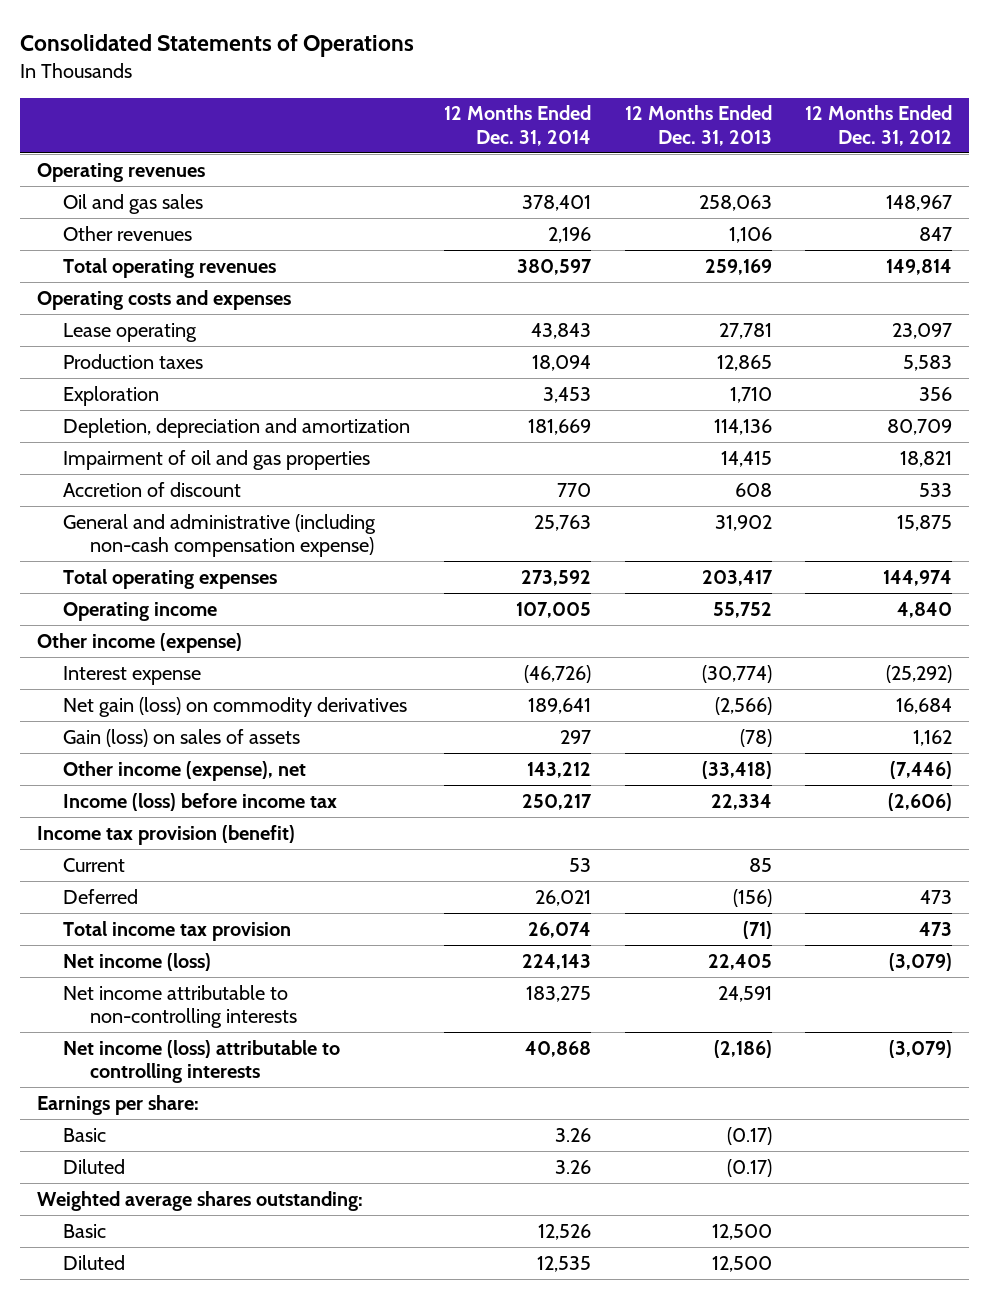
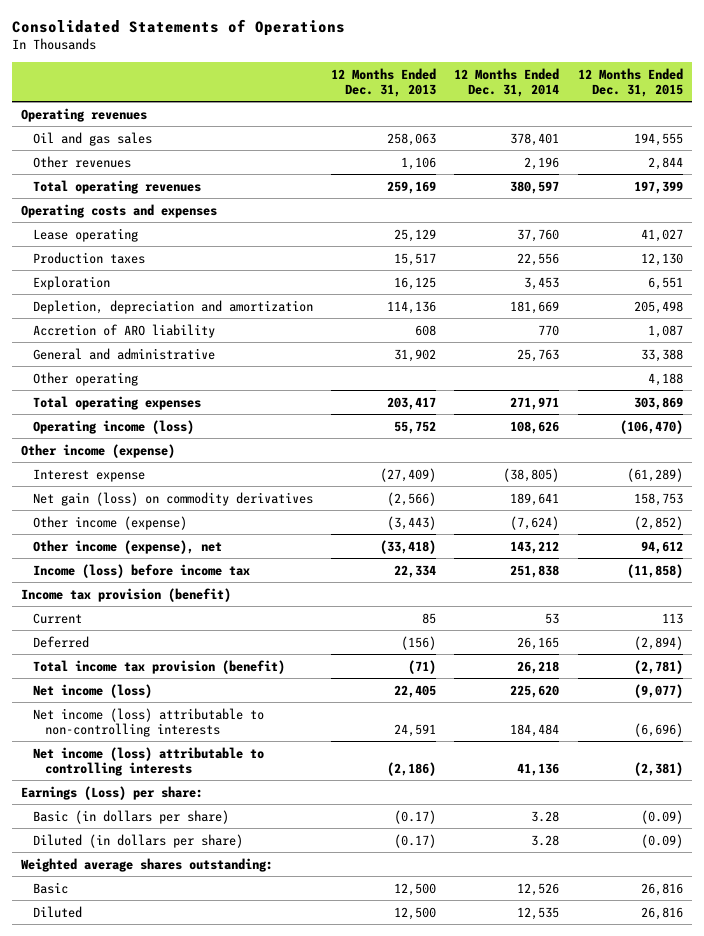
[805,105,953,147] 12 Months Ended Dec. 31, 2012 -> none
none -> [577,67,683,97] 12 Months Ended Dec. 31, 2015
[530,322,591,339] 43,843 -> [517,228,560,242] 37,760
[718,322,772,339] 27,781 -> [394,228,437,242] 25,129
[531,354,591,371] 18,094 -> [517,252,560,266] 22,556
[716,354,772,371] 12,865 -> [394,252,437,266] 15,517
[729,386,772,403] 1,710 -> [394,276,437,290] 16,125
[63,449,371,470] Impairment of oil and gas properties -> none
[63,481,242,497] Accretion of discount -> [33,323,216,338] Accretion of ARO liability
[63,513,377,558] General and administrative (including non-cash compensation expense) -> [33,347,216,360] General and administrative
none -> [33,371,139,386] Other operating
[520,569,591,586] 273,592 -> [510,396,560,410] 271,971
[63,601,218,621] Operating income -> [33,419,195,434] Operating income (loss)
[515,601,591,618] 107,005 -> [510,420,560,434] 108,626
[523,664,591,683] (46,726) -> [503,467,560,482] (38,805)
[701,664,772,683] (30,774) -> [380,467,437,482] (27,409)
[63,728,301,747] Gain (loss) on sales of assets -> none
none -> [33,515,188,530] Other income (expense)
[521,793,592,810] 250,217 -> [510,564,560,578] 251,838
[534,889,591,906] 26,021 -> [517,636,560,650] 26,165
[63,920,292,941] Total income tax provision -> [33,659,286,674] Total income tax provision (benefit)
[527,921,591,938] 26,074 -> [517,660,560,674] 26,218
[521,953,591,970] 224,143 -> [510,684,560,698] 225,620
[63,984,297,1029] Net income attributable to non-controlling interests -> [33,707,265,737] Net income (loss) attributable to non-controlling interests
[525,985,591,1002] 183,275 -> [510,723,560,737] 184,484
[524,1040,591,1057] 40,868 -> [517,762,560,776] 41,136
[36,1094,199,1115] Earnings per share: -> [21,785,204,800] Earnings (Loss) per share:
[63,1127,107,1142] Basic -> [33,809,230,824] Basic (in dollars per share)
[554,1127,591,1142] 3.26 -> [531,810,560,822] 3.28
[63,1158,126,1174] Diluted -> [33,833,244,848] Diluted (in dollars per share)
[554,1159,591,1174] 3.26 -> [531,834,560,846] 3.28

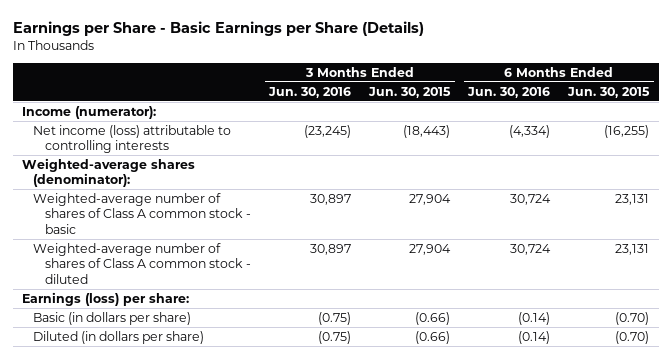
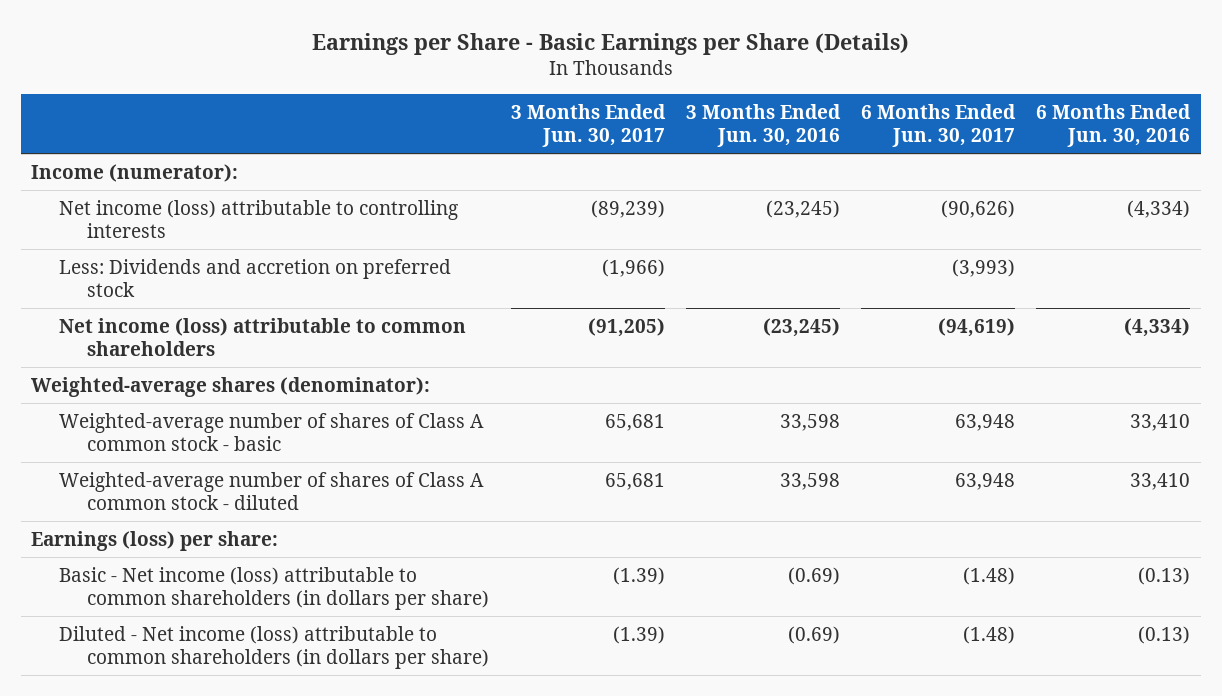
[368,86,452,98] Jun. 30, 2015 -> none
[567,86,651,98] Jun. 30, 2015 -> none
none -> [510,103,666,148] 3 Months Ended Jun. 30, 2017
none -> [860,103,1016,148] 6 Months Ended Jun. 30, 2017
none -> [59,258,452,298] Less: Dividends and accretion on preferred stock
none -> [59,317,467,357] Net income (loss) attributable to common shareholders
[310,193,352,205] 30,897 -> [779,413,840,431] 33,598
[510,193,552,205] 30,724 -> [1130,413,1191,431] 33,410
[310,243,352,255] 30,897 -> [779,472,840,490] 33,598
[510,243,552,255] 30,724 -> [1130,472,1191,490] 33,410
[33,311,192,325] Basic (in dollars per share) -> [59,566,490,611] Basic - Net income (loss) attributable to common shareholders (in dollars per share)
[318,311,352,325] (0.75) -> [787,566,840,585] (0.69)
[518,311,551,325] (0.14) -> [1138,566,1191,585] (0.13)
[33,330,205,344] Diluted (in dollars per share) -> [59,625,490,670] Diluted - Net income (loss) attributable to common shareholders (in dollars per share)
[318,330,352,344] (0.75) -> [787,625,840,644] (0.69)
[518,330,551,344] (0.14) -> [1138,625,1191,644] (0.13)

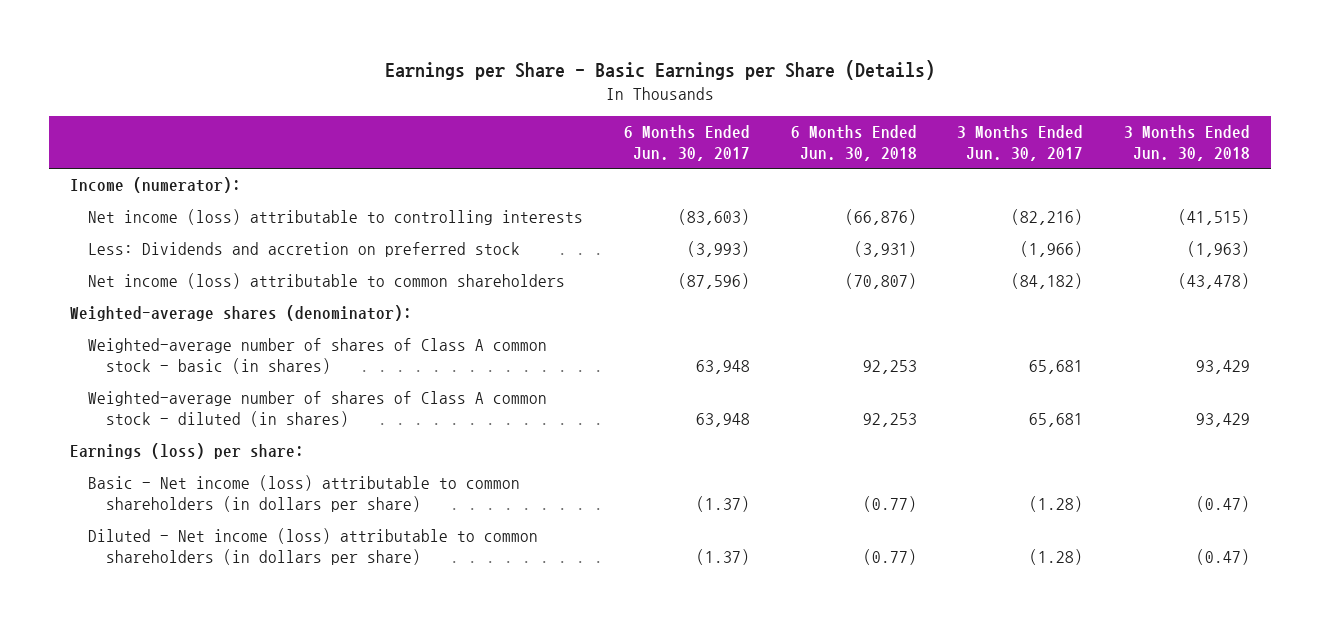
[685,103,841,148] 3 Months Ended Jun. 30, 2016 -> none
[1036,103,1192,148] 6 Months Ended Jun. 30, 2016 -> none
none -> [790,125,917,161] 6 Months Ended Jun. 30, 2018
none -> [1124,125,1251,161] 3 Months Ended Jun. 30, 2018
[590,199,665,218] (89,239) -> [1011,209,1084,226] (82,216)
[940,199,1015,218] (90,626) -> [677,209,750,226] (83,603)
[587,317,665,337] (91,205) -> [1011,273,1084,290] (84,182)
[937,317,1015,337] (94,619) -> [677,273,750,290] (87,596)
[59,412,485,452] Weighted-average number of shares of Class A common stock - basic -> [87,338,547,375] Weighted-average number of shares of Class A common stock - basic (in shares)
[59,471,485,511] Weighted-average number of shares of Class A common stock - diluted -> [87,391,547,428] Weighted-average number of shares of Class A common stock - diluted (in shares)
[612,566,665,585] (1.39) -> [1029,496,1084,513] (1.28)
[962,566,1015,585] (1.48) -> [695,496,750,513] (1.37)
[612,625,665,644] (1.39) -> [1029,549,1084,566] (1.28)
[962,625,1015,644] (1.48) -> [695,549,750,566] (1.37)

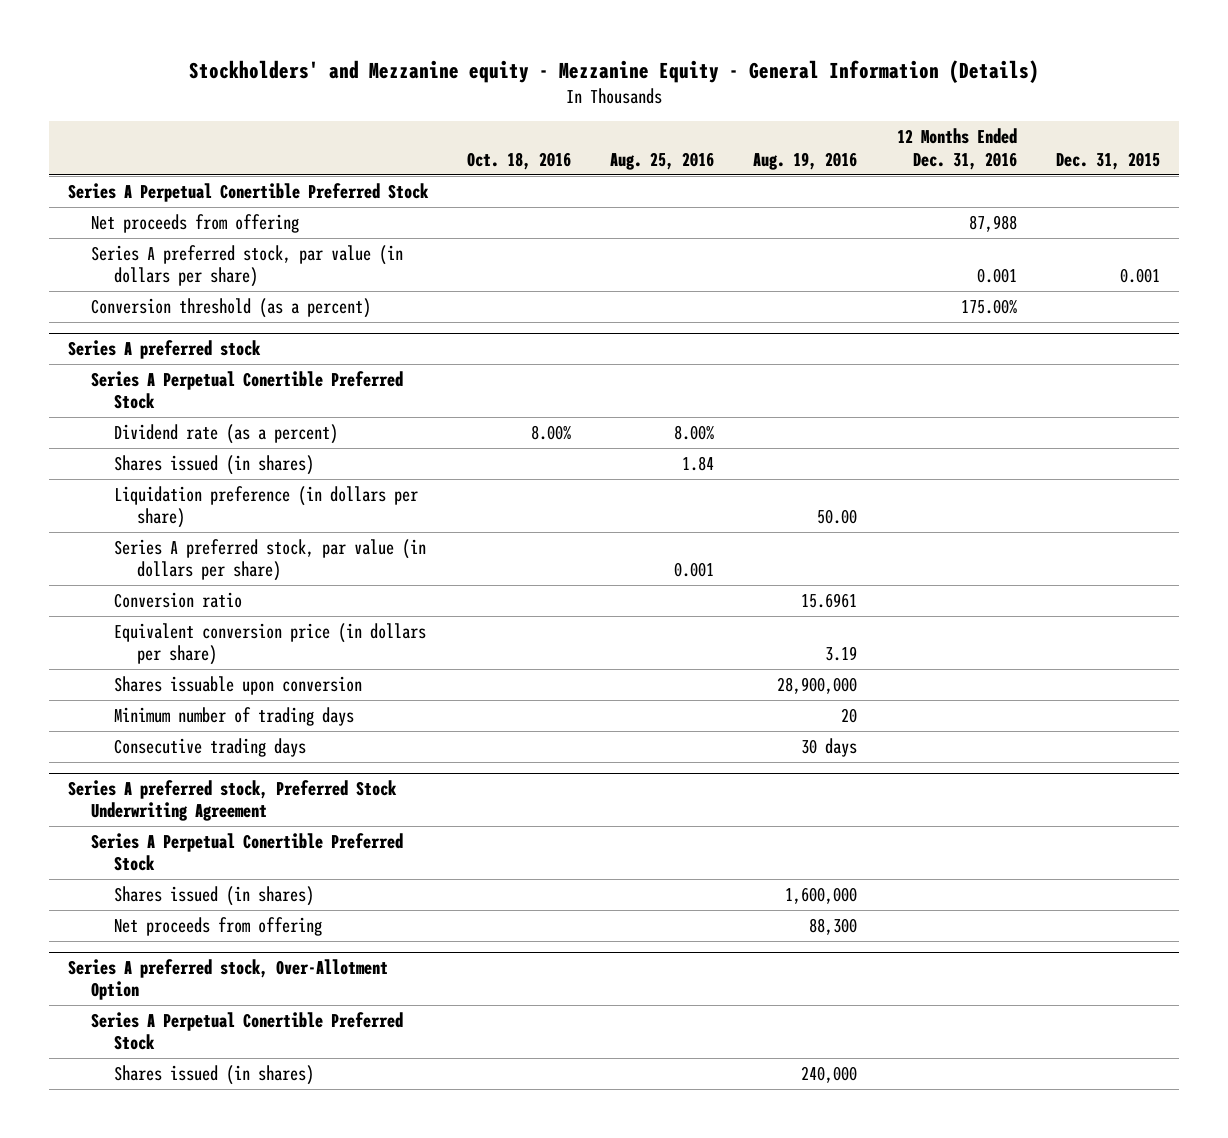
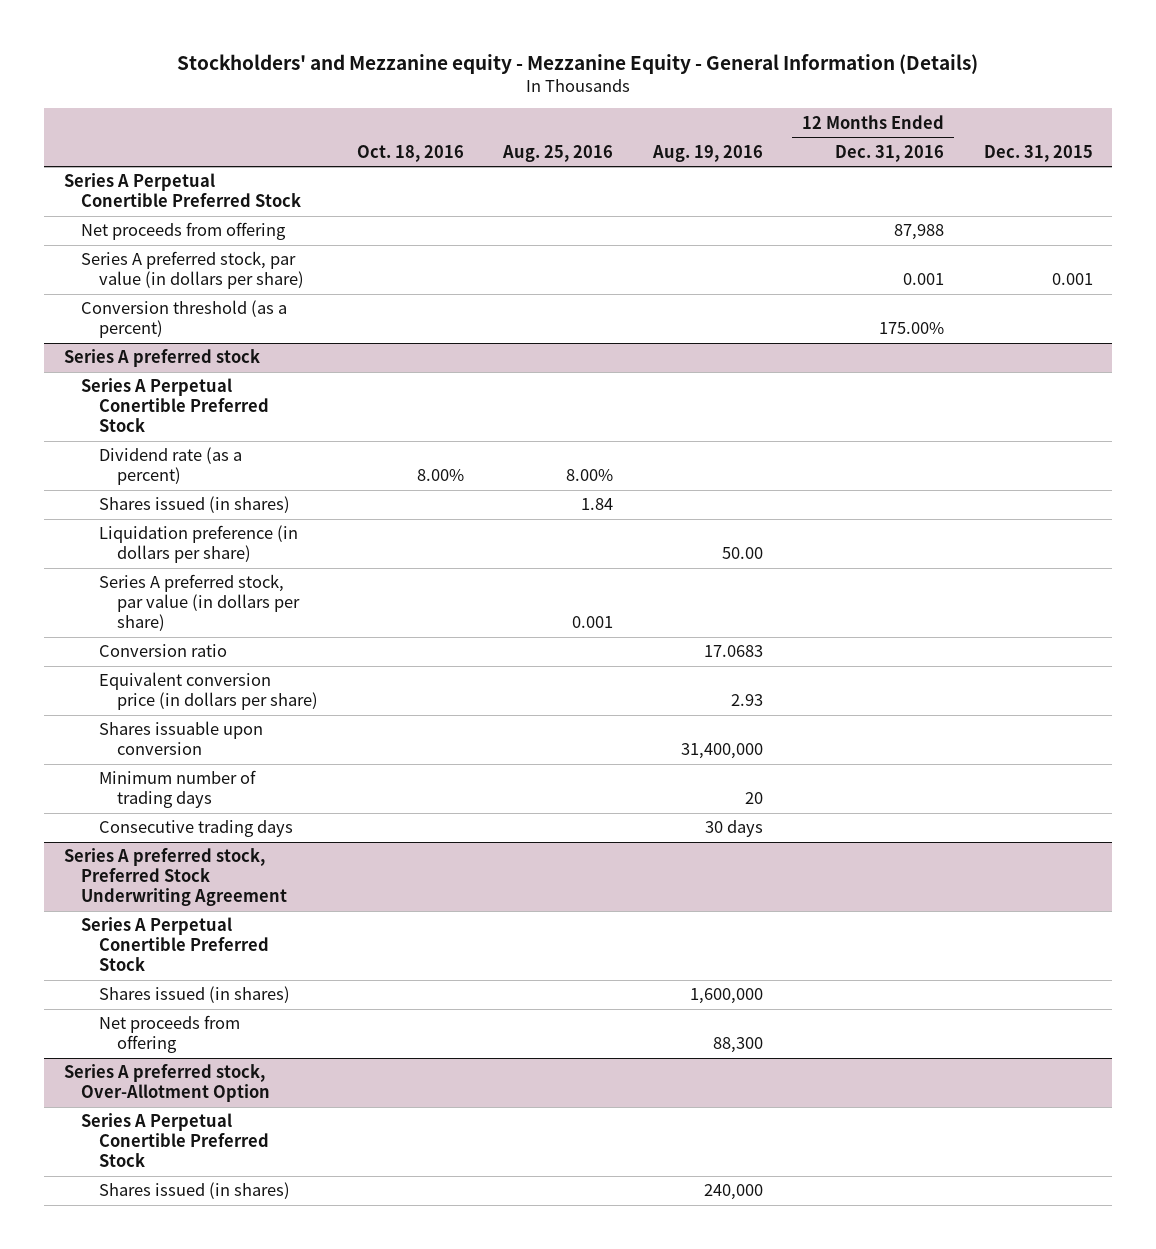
[801,593,858,609] 15.6961 -> [703,645,763,658] 17.0683
[825,646,858,662] 3.19 -> [730,694,763,707] 2.93
[777,677,858,695] 28,900,000 -> [680,743,763,760] 31,400,000

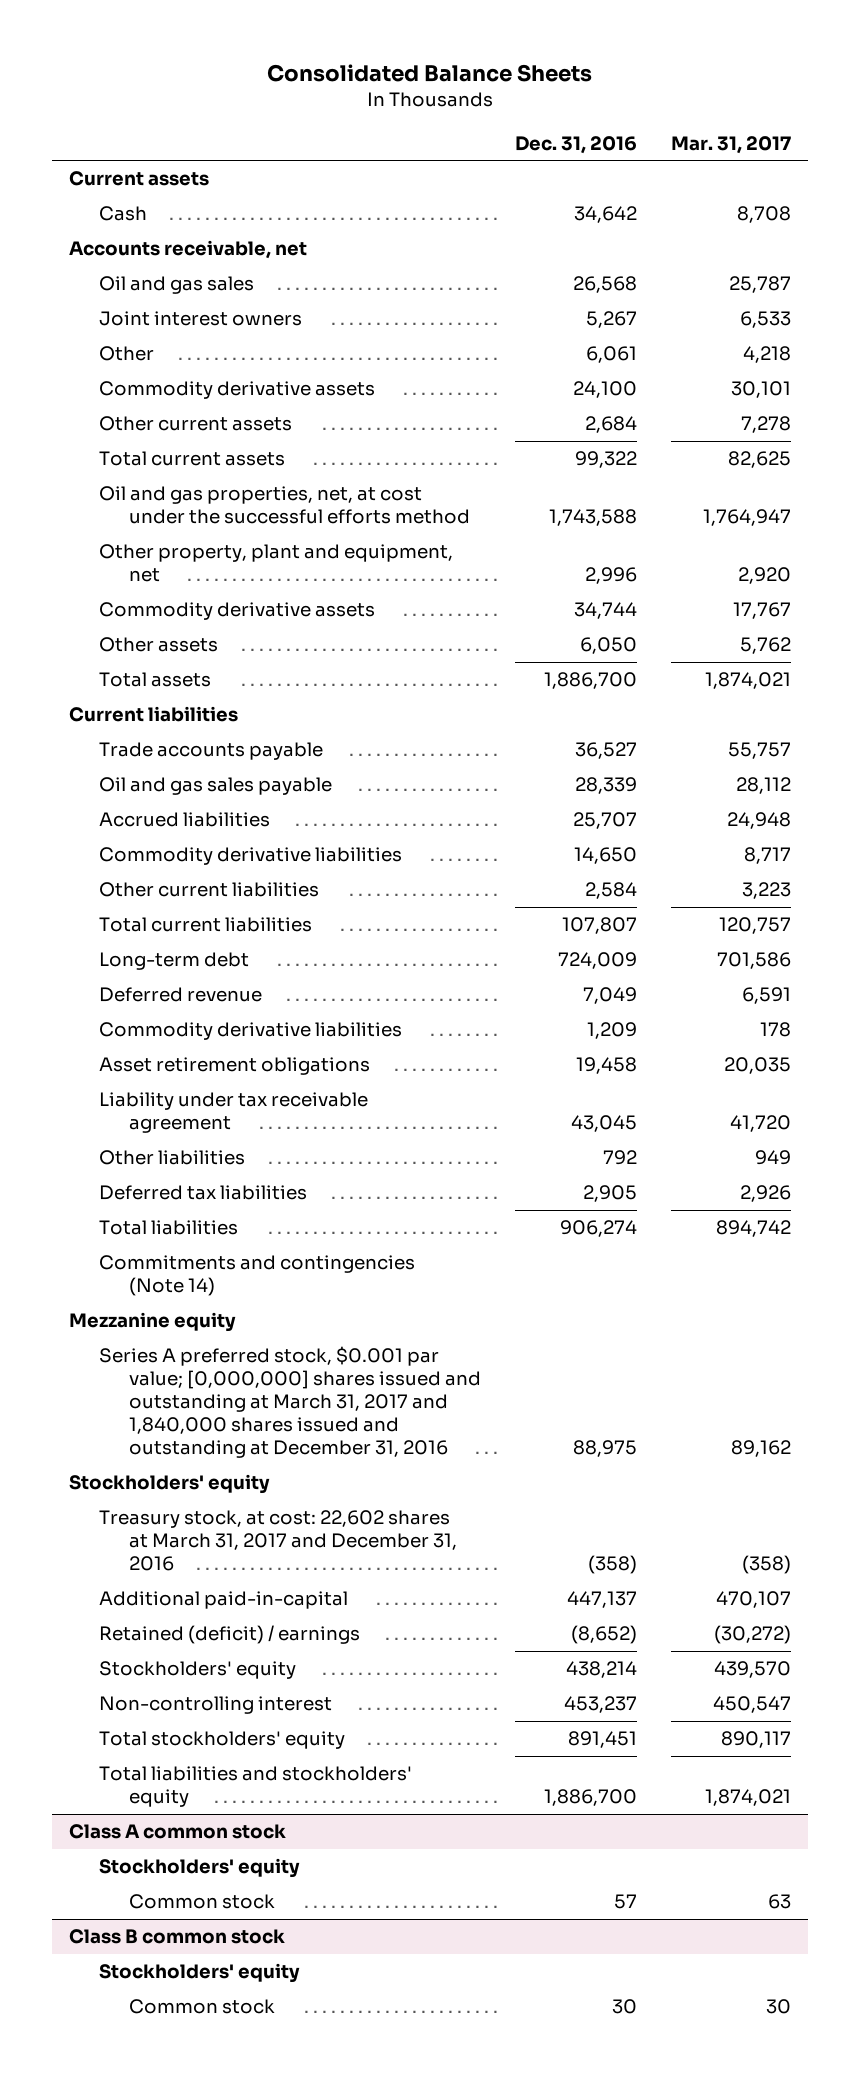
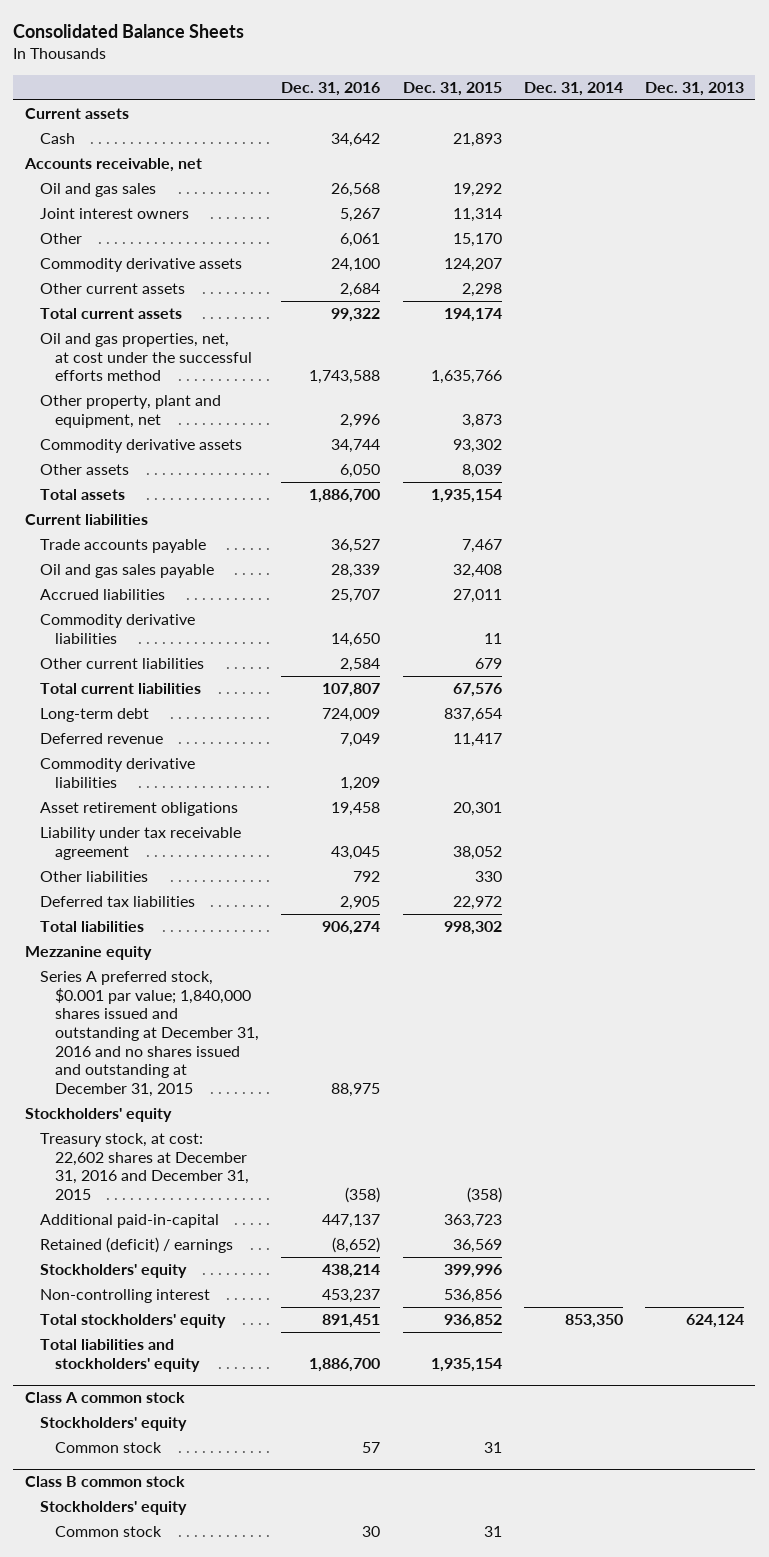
[670,135,791,154] Mar. 31, 2017 -> none
none -> [402,82,502,97] Dec. 31, 2015
none -> [523,82,623,97] Dec. 31, 2014
none -> [645,82,745,97] Dec. 31, 2013
[98,1255,415,1297] Commitments and contingencies (Note 14) -> none
[98,1346,481,1459] Series A preferred stock, $0.001 par value; [0,000,000] shares issued and outstanding at March 31, 2017 and 1,840,000 shares issued and outstanding at December 31, 2016 -> [39,971,260,1097] Series A preferred stock, $0.001 par value; 1,840,000 shares issued and outstanding at December 31, 2016 and no shares issued and outstanding at December 31, 2015
[98,1510,457,1572] Treasury stock, at cost: 22,602 shares at March 31, 2017 and December 31, 2016 -> [39,1133,250,1201] Treasury stock, at cost: 22,602 shares at December 31, 2016 and December 31, 2015

